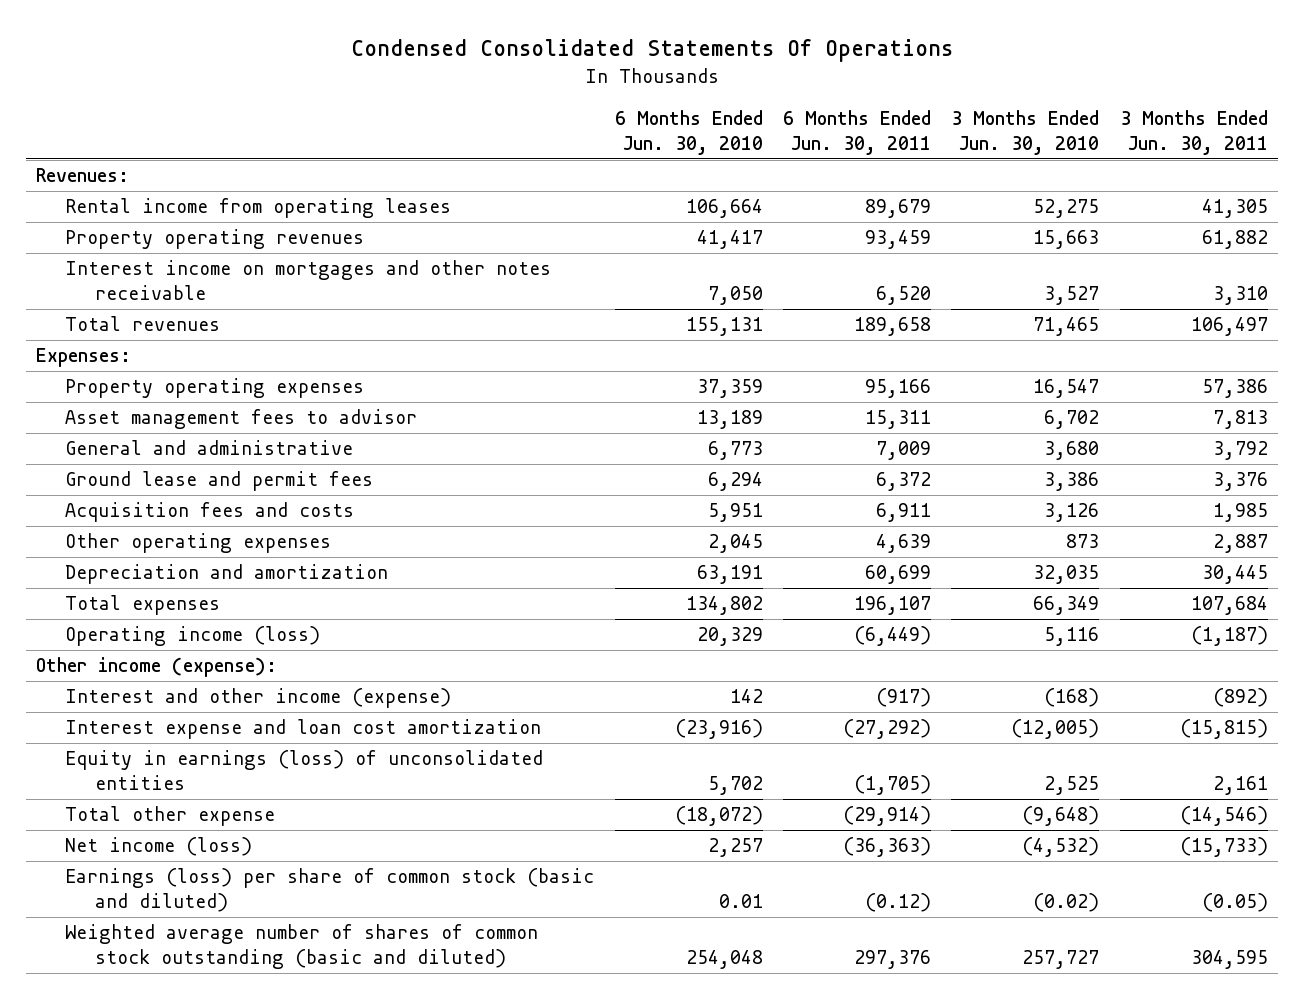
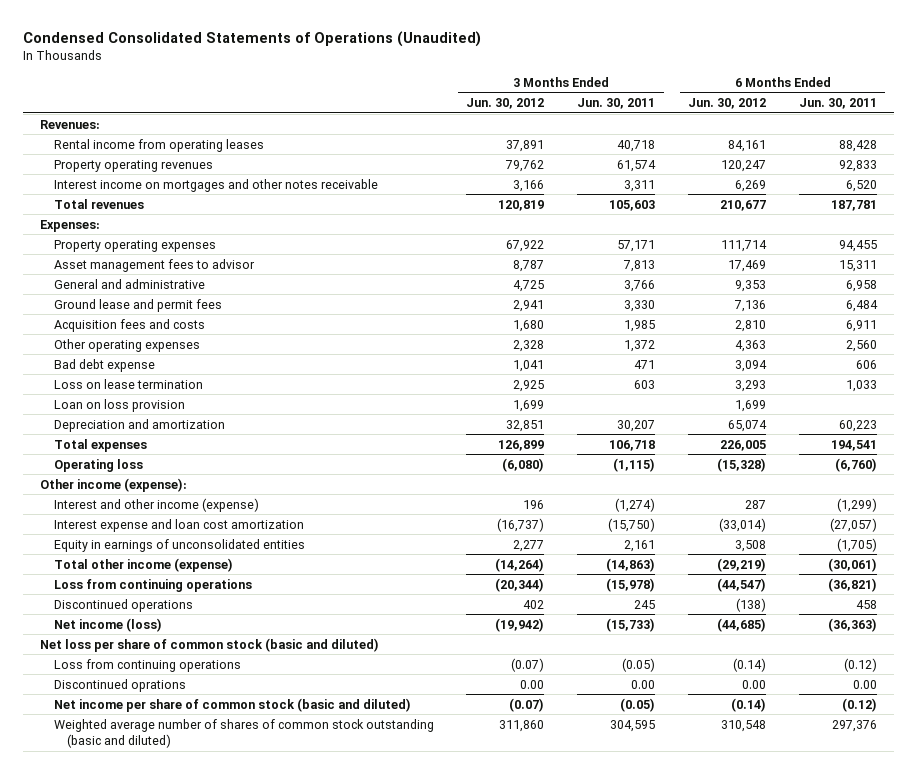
[350,39,953,63] Condensed Consolidated Statements Of Operations -> [23,30,482,47] Condensed Consolidated Statements of Operations (Unaudited)
[614,109,763,155] 6 Months Ended Jun. 30, 2010 -> none
[951,109,1100,155] 3 Months Ended Jun. 30, 2010 -> none
none -> [466,98,545,110] Jun. 30, 2012
none -> [688,98,767,110] Jun. 30, 2012
[865,199,932,219] 89,679 -> [839,139,878,152] 88,428
[1201,199,1268,219] 41,305 -> [617,139,656,152] 40,718
[865,230,932,250] 93,459 -> [839,159,878,172] 92,833
[1201,230,1268,250] 61,882 -> [617,159,657,172] 61,574
[1212,286,1268,306] 3,310 -> [624,179,656,192] 3,311
[854,317,932,337] 189,658 -> [831,199,878,211] 187,781
[1190,317,1268,337] 106,497 -> [609,199,656,211] 105,603
[865,379,932,399] 95,166 -> [839,239,878,252] 94,455
[1201,379,1268,399] 57,386 -> [617,239,656,252] 57,171
[876,441,932,461] 7,009 -> [846,279,878,292] 6,958
[1212,441,1268,461] 3,792 -> [624,279,656,292] 3,766
[876,472,932,492] 6,372 -> [846,299,879,312] 6,484
[1212,472,1268,492] 3,376 -> [624,299,656,312] 3,330
[876,534,932,554] 4,639 -> [846,339,878,352] 2,560
[1212,534,1268,554] 2,887 -> [624,339,656,352] 1,372
none -> [53,358,155,372] Bad debt expense
none -> [53,378,203,389] Loss on lease termination
none -> [53,398,185,412] Loan on loss provision
[865,565,932,585] 60,699 -> [839,419,878,432] 60,223
[1201,565,1268,585] 30,445 -> [617,419,656,432] 30,207
[854,596,932,616] 196,107 -> [831,439,878,451] 194,541
[1190,596,1268,616] 107,684 -> [609,439,656,451] 106,718
[65,626,321,647] Operating income (loss) -> [53,458,143,472] Operating loss
[854,626,932,647] (6,449) -> [835,457,878,472] (6,760)
[1190,626,1268,647] (1,187) -> [613,457,656,472] (1,115)
[876,688,932,708] (917) -> [837,497,878,512] (1,299)
[1212,688,1268,708] (892) -> [615,497,656,512] (1,274)
[843,719,932,740] (27,292) -> [830,517,878,532] (27,057)
[1179,719,1268,740] (15,815) -> [608,517,656,532] (15,750)
[65,750,544,791] Equity in earnings (loss) of unconsolidated entities -> [53,538,305,552] Equity in earnings of unconsolidated entities
[65,806,276,827] Total other expense -> [53,557,233,572] Total other income (expense)
[843,806,932,827] (29,914) -> [828,557,878,572] (30,061)
[1179,806,1268,827] (14,546) -> [606,557,656,572] (14,863)
none -> [53,578,252,592] Loss from continuing operations
none -> [53,598,193,612] Discontinued operations
none -> [39,637,379,652] Net loss per share of common stock (basic and diluted)
none -> [53,658,241,672] Loss from continuing operations
none -> [53,678,186,692] Discontinued oprations
[65,868,595,913] Earnings (loss) per share of common stock (basic and diluted) -> [53,697,411,712] Net income per share of common stock (basic and diluted)

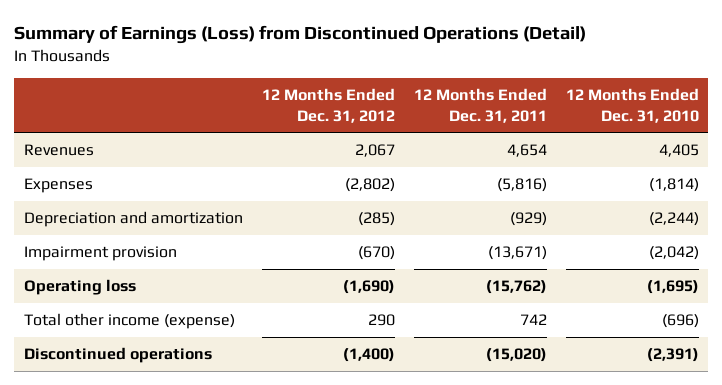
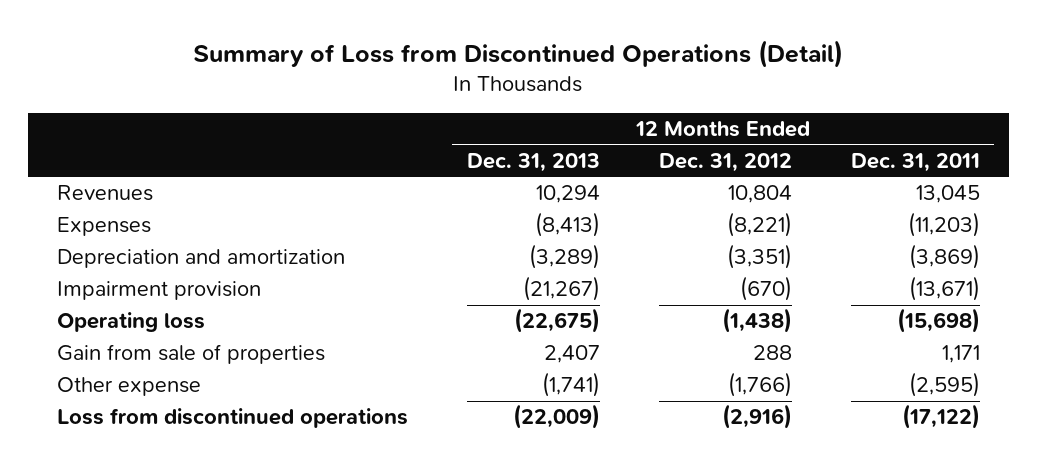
[14,25,587,45] Summary of Earnings (Loss) from Discontinued Operations (Detail) -> [193,39,844,68] Summary of Loss from Discontinued Operations (Detail)
[565,87,699,123] 12 Months Ended Dec. 31, 2010 -> none
none -> [466,152,600,172] Dec. 31, 2013
[354,144,395,158] 2,067 -> [727,185,792,204] 10,804
[506,144,547,158] 4,654 -> [915,185,980,204] 13,045
[344,178,395,193] (2,802) -> [726,212,792,238] (8,221)
[496,178,547,193] (5,816) -> [907,212,980,238] (11,203)
[357,212,395,227] (285) -> [726,244,792,270] (3,351)
[509,212,547,227] (929) -> [908,244,980,270] (3,869)
[342,280,395,295] (1,690) -> [721,308,792,334] (1,438)
[485,280,547,295] (15,762) -> [896,308,980,334] (15,698)
none -> [57,344,326,365] Gain from sale of properties
[23,313,235,330] Total other income (expense) -> [57,377,202,397] Other expense
[367,314,395,327] 290 -> [727,372,792,398] (1,766)
[519,314,547,326] 742 -> [908,372,980,398] (2,595)
[23,347,212,364] Discontinued operations -> [57,408,409,429] Loss from discontinued operations
[342,348,395,363] (1,400) -> [721,404,792,430] (2,916)
[485,348,547,363] (15,020) -> [901,404,980,430] (17,122)

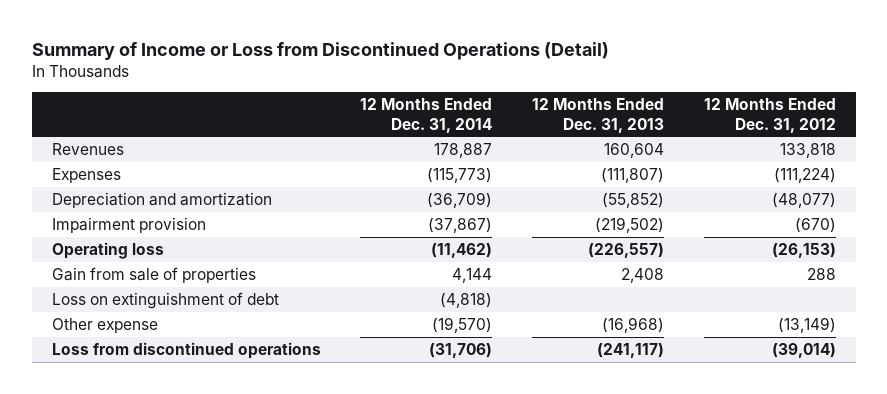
[193,39,844,68] Summary of Loss from Discontinued Operations (Detail) -> [31,41,609,60] Summary of Income or Loss from Discontinued Operations (Detail)
[850,152,980,172] Dec. 31, 2011 -> none
none -> [360,98,493,133] 12 Months Ended Dec. 31, 2014
[535,185,600,204] 10,294 -> [604,142,665,158] 160,604
[727,185,792,204] 10,804 -> [779,142,836,158] 133,818
[534,212,600,238] (8,413) -> [601,167,665,183] (111,807)
[726,212,792,238] (8,221) -> [773,167,836,183] (111,224)
[528,244,600,270] (3,289) -> [602,192,665,208] (55,852)
[726,244,792,270] (3,351) -> [771,192,836,208] (48,077)
[522,276,600,302] (21,267) -> [595,216,665,233] (219,502)
[513,308,600,334] (22,675) -> [588,242,665,258] (226,557)
[721,308,792,334] (1,438) -> [771,242,836,258] (26,153)
[543,345,600,364] 2,407 -> [621,267,665,283] 2,408
none -> [51,291,279,309] Loss on extinguishment of debt
[541,372,600,398] (1,741) -> [602,316,665,333] (16,968)
[727,372,792,398] (1,766) -> [777,316,836,333] (13,149)
[512,404,600,430] (22,009) -> [597,342,665,358] (241,117)
[721,404,792,430] (2,916) -> [771,342,836,358] (39,014)

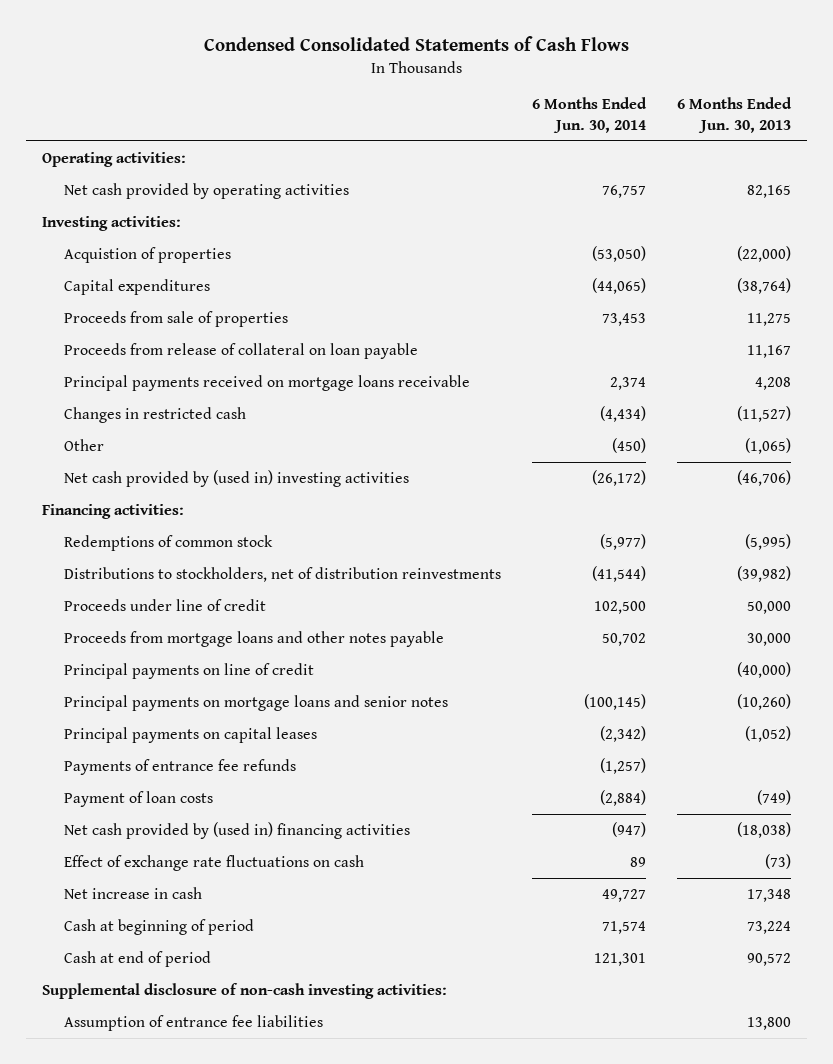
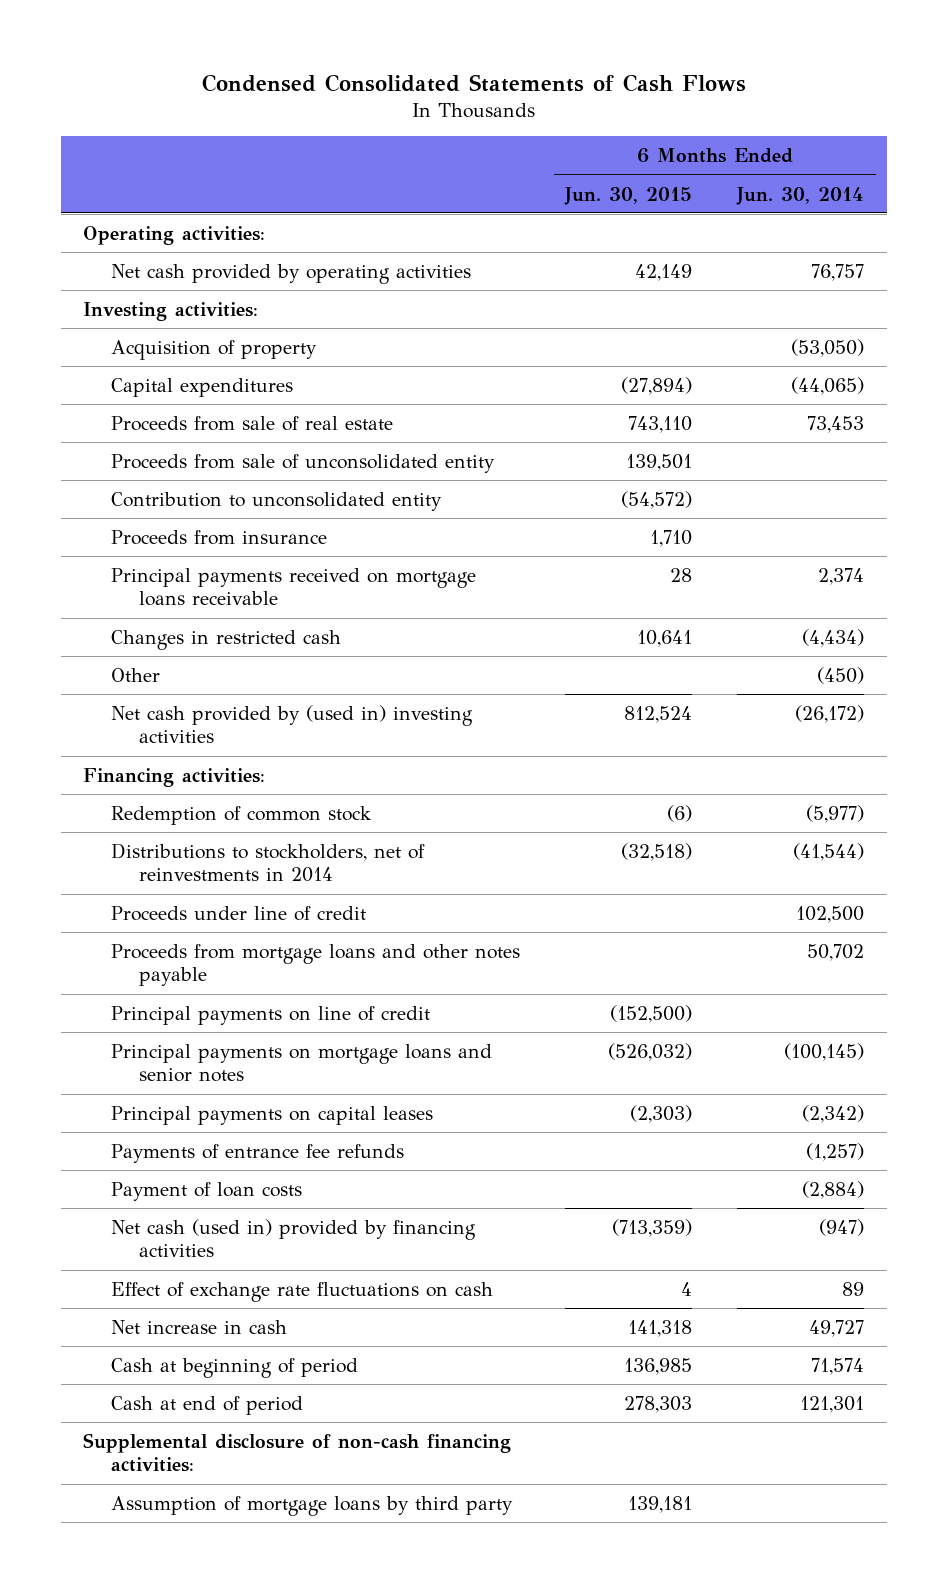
[677,97,793,133] 6 Months Ended Jun. 30, 2013 -> none
none -> [564,186,693,205] Jun. 30, 2015
[63,246,231,263] Acquistion of properties -> [111,339,318,360] Acquisition of property
[63,342,418,359] Proceeds from release of collateral on loan payable -> none
[63,310,288,327] Proceeds from sale of properties -> [111,415,394,431] Proceeds from sale of real estate
none -> [111,453,496,473] Proceeds from sale of unconsolidated entity
none -> [111,491,443,511] Contribution to unconsolidated entity
none -> [111,529,328,545] Proceeds from insurance
[63,534,273,551] Redemptions of common stock -> [111,805,373,825] Redemption of common stock
[63,566,501,582] Distributions to stockholders, net of distribution reinvestments -> [111,842,426,883] Distributions to stockholders, net of reinvestments in 2014
[63,821,410,839] Net cash provided by (used in) financing activities -> [111,1218,477,1258] Net cash (used in) provided by financing activities
[63,1014,323,1031] Assumption of entrance fee liabilities -> none
[41,982,447,999] Supplemental disclosure of non-cash investing activities: -> [83,1432,512,1473] Supplemental disclosure of non-cash financing activities:
none -> [111,1495,514,1516] Assumption of mortgage loans by third party

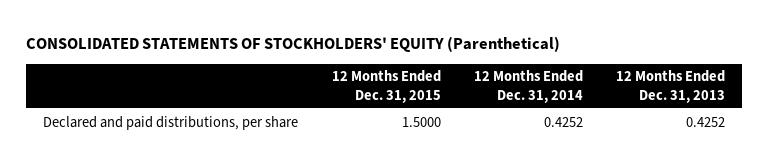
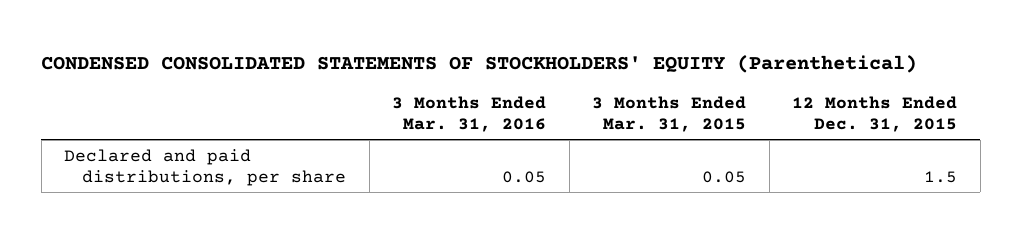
[26,36,561,53] CONSOLIDATED STATEMENTS OF STOCKHOLDERS' EQUITY (Parenthetical) -> [41,55,918,74] CONDENSED CONSOLIDATED STATEMENTS OF STOCKHOLDERS' EQUITY (Parenthetical)
[474,70,584,103] 12 Months Ended Dec. 31, 2014 -> none
[616,70,726,103] 12 Months Ended Dec. 31, 2013 -> none
none -> [392,95,547,132] 3 Months Ended Mar. 31, 2016
none -> [592,95,747,132] 3 Months Ended Mar. 31, 2015
[401,116,441,127] 1.5000 -> [924,170,958,183] 1.5

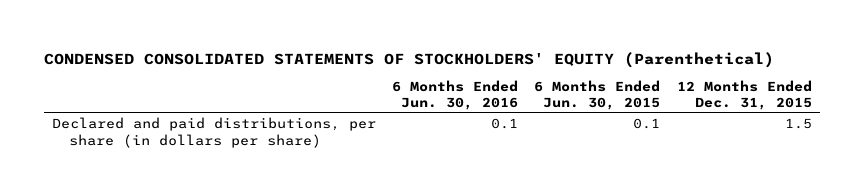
[392,95,547,132] 3 Months Ended Mar. 31, 2016 -> none
[592,95,747,132] 3 Months Ended Mar. 31, 2015 -> none
none -> [392,80,519,111] 6 Months Ended Jun. 30, 2016
none -> [534,80,661,111] 6 Months Ended Jun. 30, 2015
[64,148,347,186] Declared and paid distributions, per share -> [52,117,377,148] Declared and paid distributions, per share (in dollars per share)

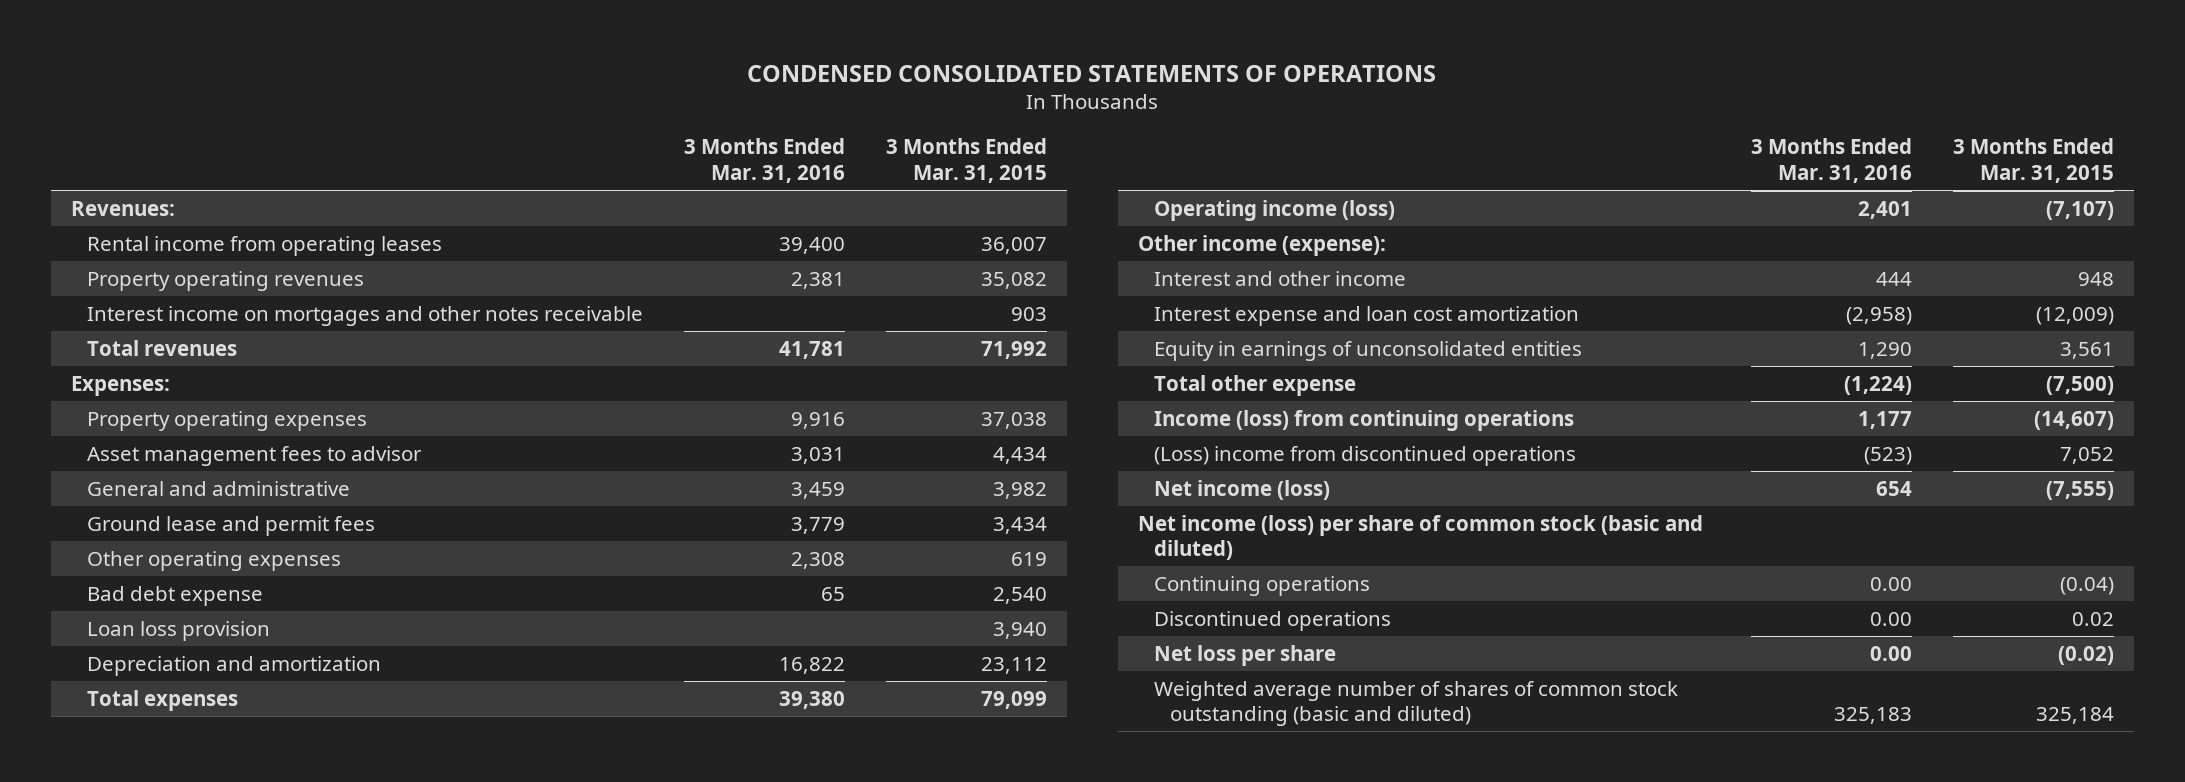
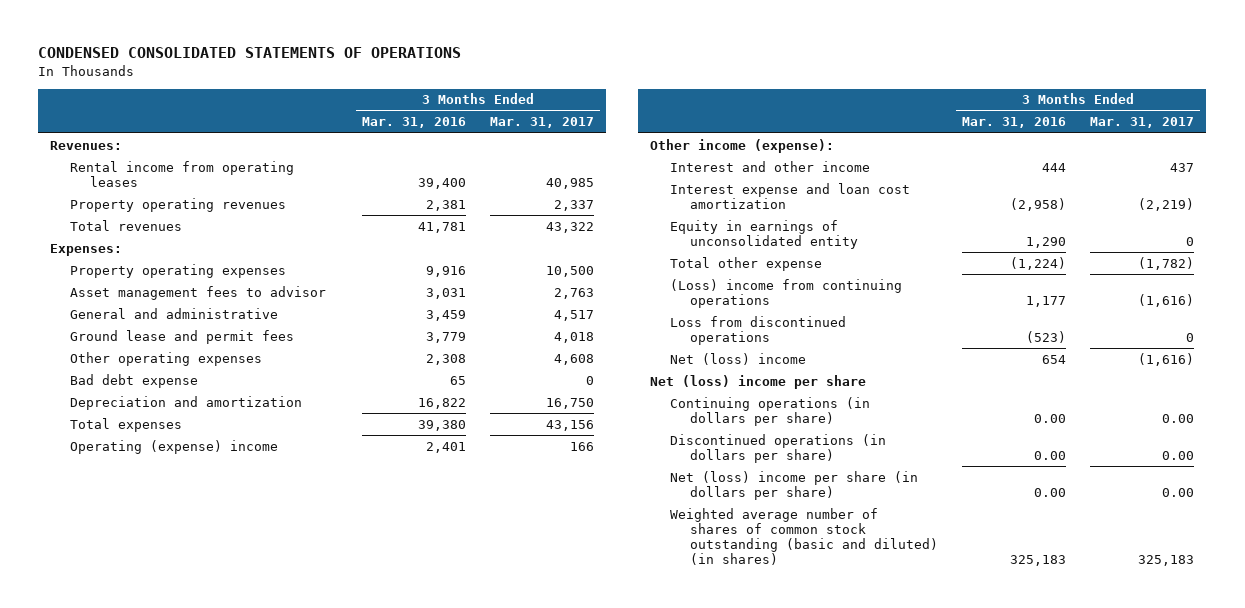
[885,138,1047,183] 3 Months Ended Mar. 31, 2015 -> none
none -> [490,117,595,129] Mar. 31, 2017
[86,305,643,326] Interest income on mortgages and other notes receivable -> none
[86,620,270,641] Loan loss provision -> none
[1153,199,1395,221] Operating income (loss) -> [70,439,279,454] Operating (expense) income
[1153,340,1582,361] Equity in earnings of unconsolidated entities -> [670,219,859,249] Equity in earnings of unconsolidated entity
[1153,409,1574,431] Income (loss) from continuing operations -> [670,278,903,308] (Loss) income from continuing operations
[1153,445,1576,466] (Loss) income from discontinued operations -> [670,315,847,345] Loss from discontinued operations
[1153,479,1330,500] Net income (loss) -> [670,352,807,365] Net (loss) income
[1138,514,1704,561] Net income (loss) per share of common stock (basic and diluted) -> [650,374,867,389] Net (loss) income per share
[1153,575,1370,596] Continuing operations -> [670,396,871,426] Continuing operations (in dollars per share)
[1153,610,1391,631] Discontinued operations -> [670,433,887,463] Discontinued operations (in dollars per share)
[1153,644,1336,666] Net loss per share -> [670,470,919,500] Net (loss) income per share (in dollars per share)
[1153,680,1678,727] Weighted average number of shares of common stock outstanding (basic and diluted) -> [670,507,939,566] Weighted average number of shares of common stock outstanding (basic and diluted) (in shares)

